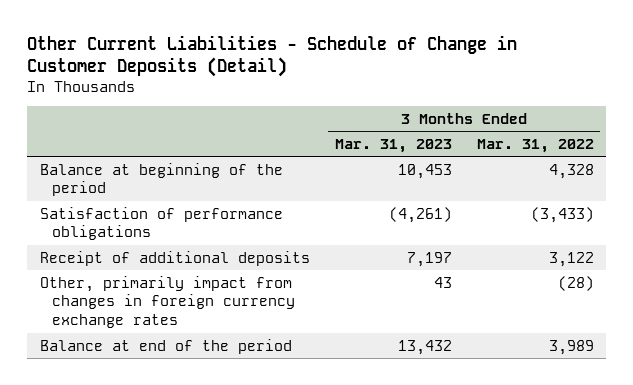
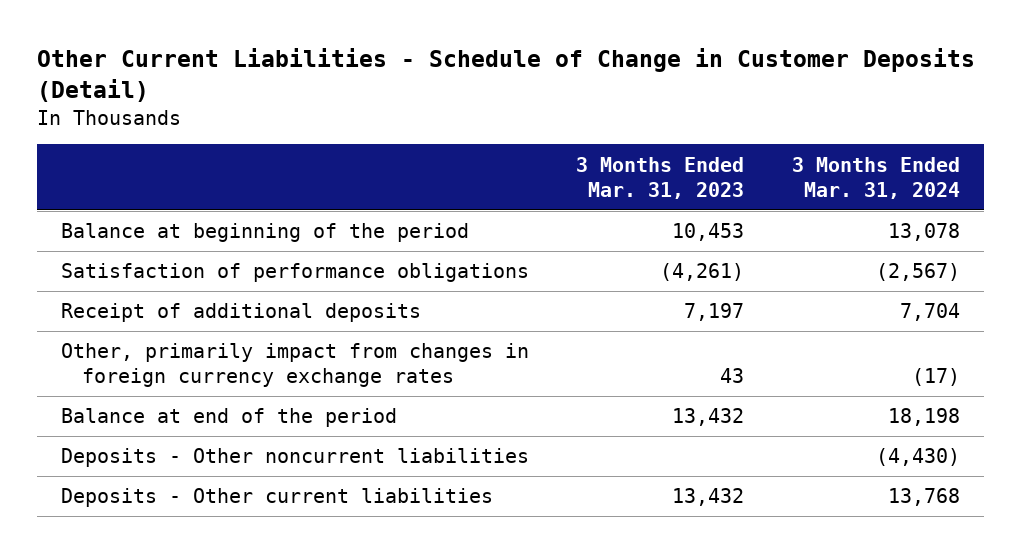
[476,138,594,153] Mar. 31, 2022 -> none
none -> [792,156,961,199] 3 Months Ended Mar. 31, 2024
none -> [60,448,529,468] Deposits - Other noncurrent liabilities
none -> [60,488,493,508] Deposits - Other current liabilities

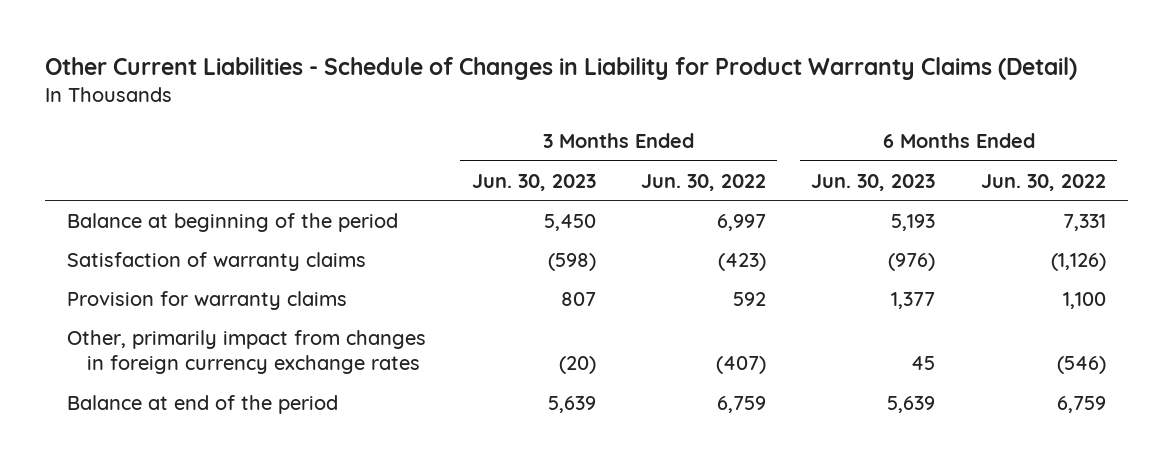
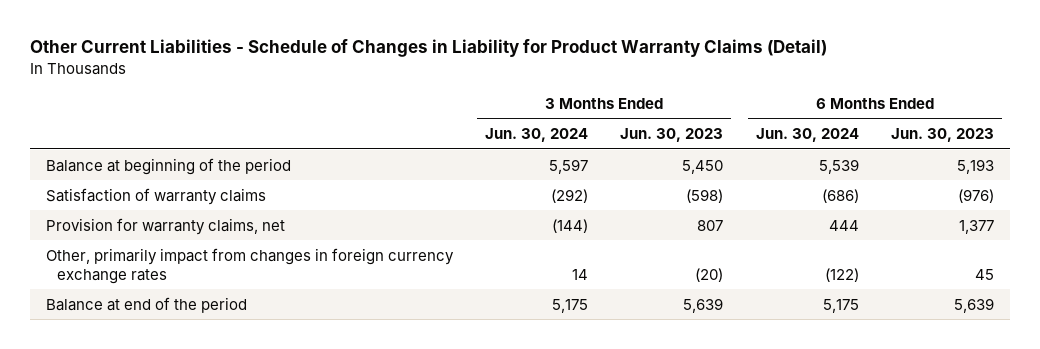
[640,173,766,191] Jun. 30, 2022 -> none
[980,173,1106,191] Jun. 30, 2022 -> none
none -> [485,128,589,143] Jun. 30, 2024
none -> [755,128,859,143] Jun. 30, 2024
[67,290,348,310] Provision for warranty claims -> [46,217,286,235] Provision for warranty claims, net

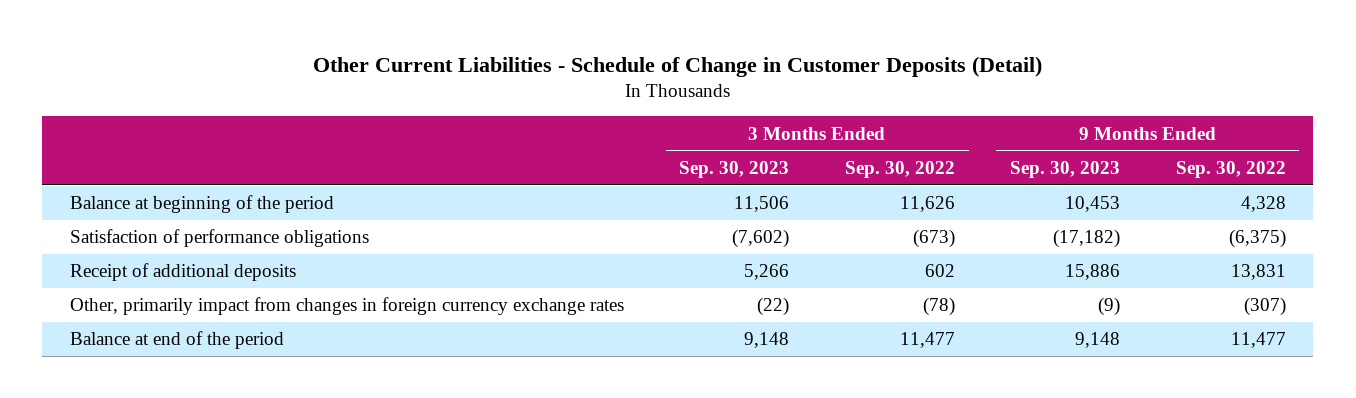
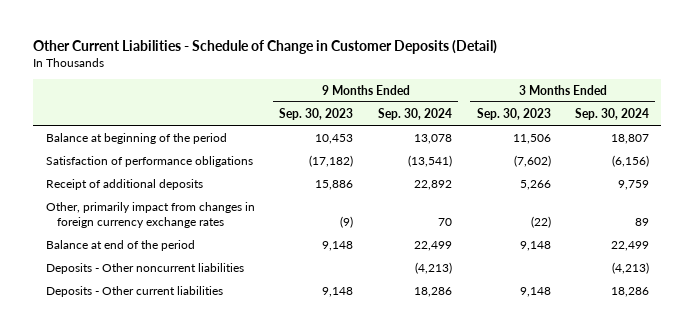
[844,160,955,178] Sep. 30, 2022 -> none
[1175,160,1286,178] Sep. 30, 2022 -> none
none -> [377,107,452,120] Sep. 30, 2024
none -> [575,107,650,120] Sep. 30, 2024
none -> [45,262,244,274] Deposits - Other noncurrent liabilities
none -> [45,285,223,297] Deposits - Other current liabilities

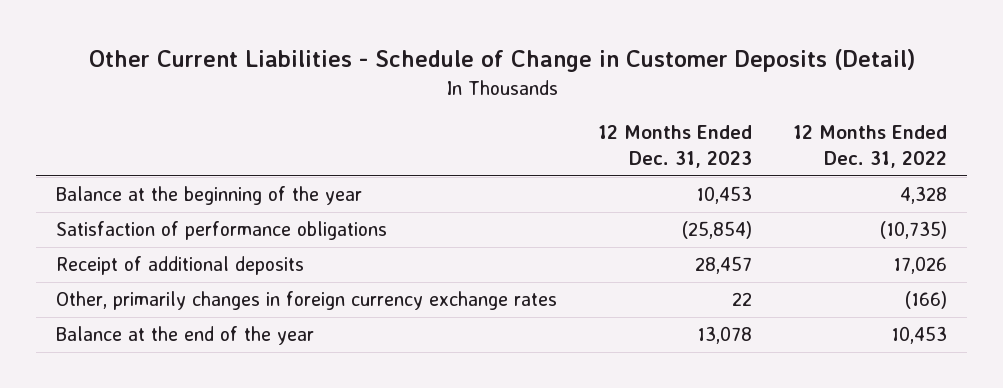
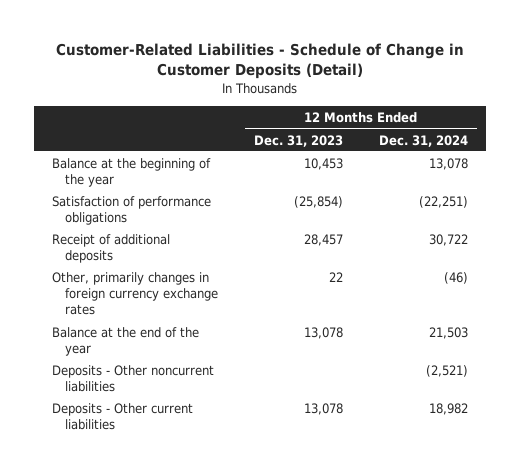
[88,49,915,73] Other Current Liabilities - Schedule of Change in Customer Deposits (Detail) -> [56,42,465,80] Customer-Related Liabilities - Schedule of Change in Customer Deposits (Detail)
[793,125,948,169] 12 Months Ended Dec. 31, 2022 -> none
none -> [379,134,469,147] Dec. 31, 2024
none -> [52,364,215,393] Deposits - Other noncurrent liabilities
none -> [52,402,194,431] Deposits - Other current liabilities

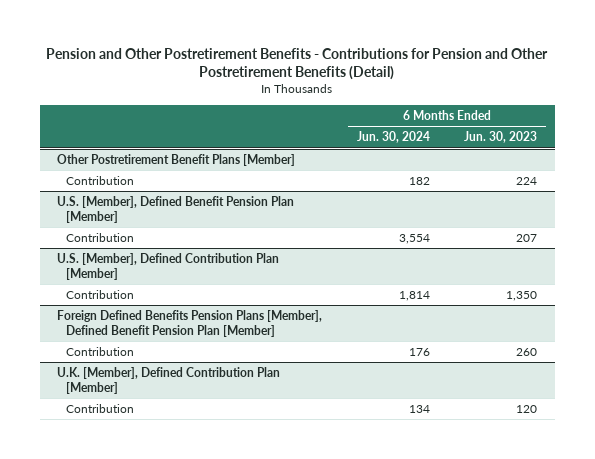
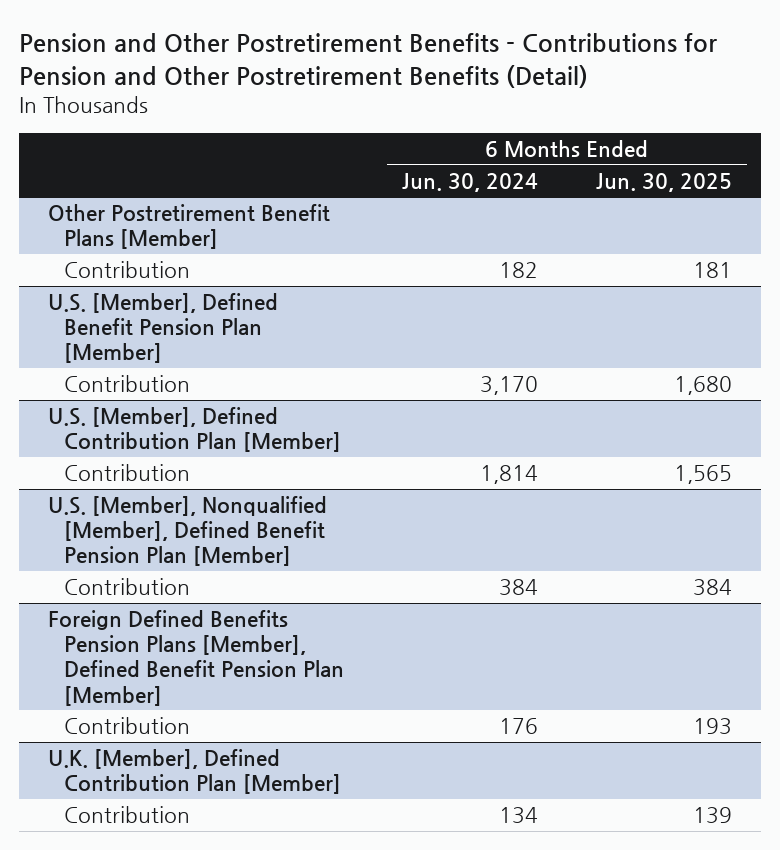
[464,131,538,144] Jun. 30, 2023 -> none
none -> [596,172,733,192] Jun. 30, 2025
[398,233,430,244] 3,554 -> [479,376,538,396] 3,170
none -> [47,496,327,567] U.S. [Member], Nonqualified [Member], Defined Benefit Pension Plan [Member]
none -> [63,578,190,596] Contribution

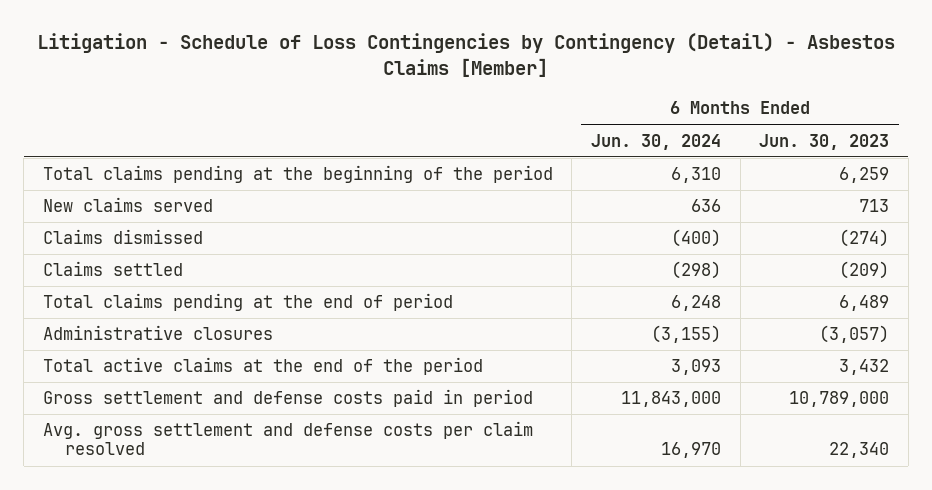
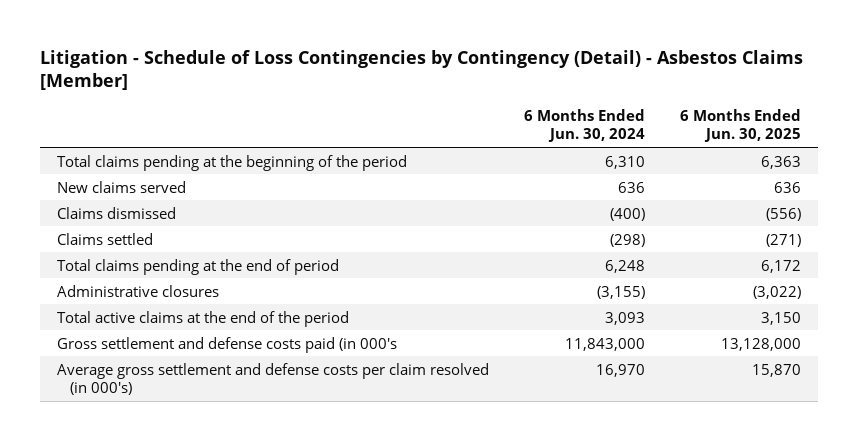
[759,133,890,150] Jun. 30, 2023 -> none
none -> [679,108,801,143] 6 Months Ended Jun. 30, 2025
[42,389,533,408] Gross settlement and defense costs paid in period -> [57,336,398,353] Gross settlement and defense costs paid (in 000's
[42,421,533,456] Avg. gross settlement and defense costs per claim resolved -> [57,362,490,395] Average gross settlement and defense costs per claim resolved (in 000's)

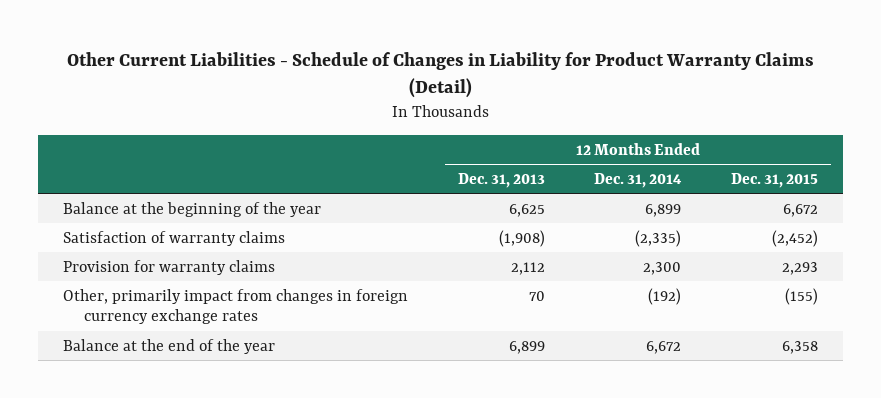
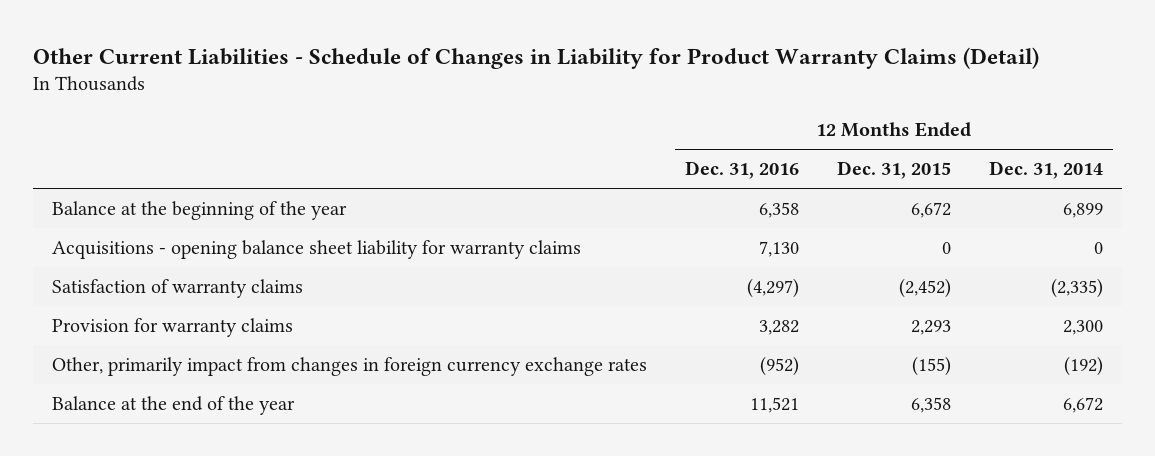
[457,172,545,188] Dec. 31, 2013 -> none
none -> [684,161,799,180] Dec. 31, 2016
none -> [51,239,581,259] Acquisitions - opening balance sheet liability for warranty claims

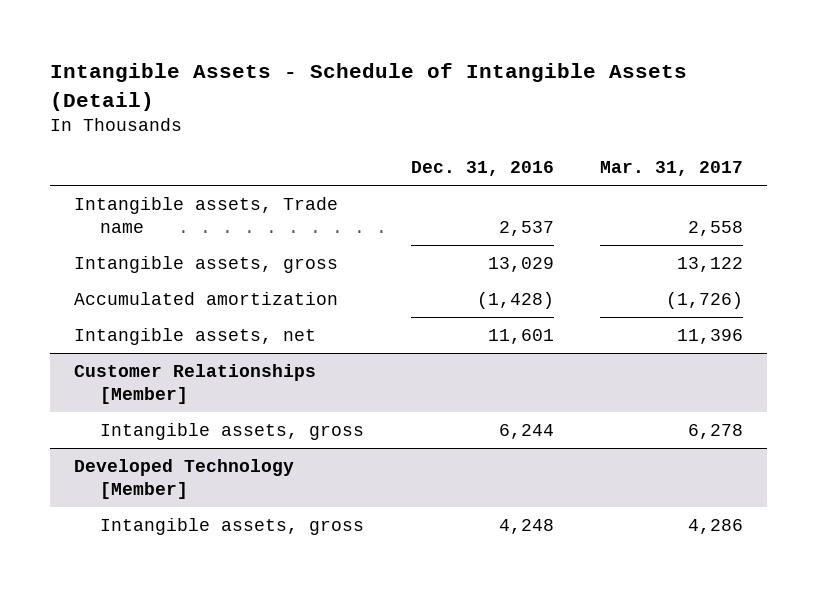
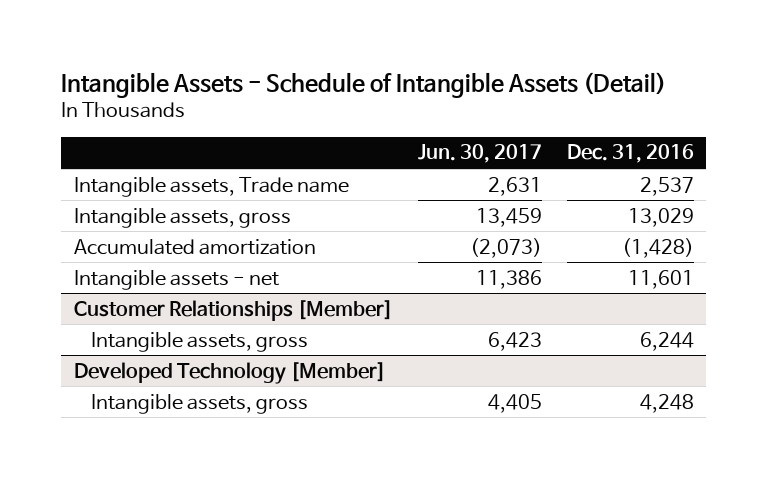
[600,161,744,177] Mar. 31, 2017 -> none
none -> [417,144,542,164] Jun. 30, 2017
[73,328,316,346] Intangible assets, net -> [73,269,279,290] Intangible assets - net

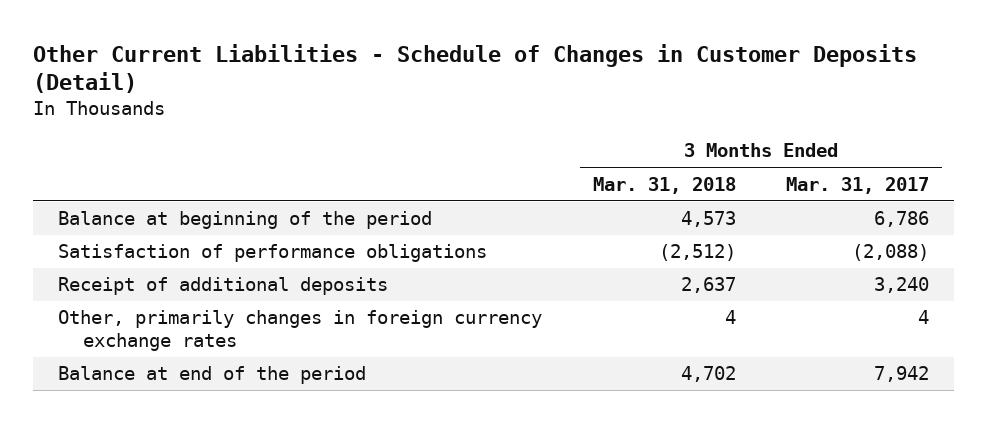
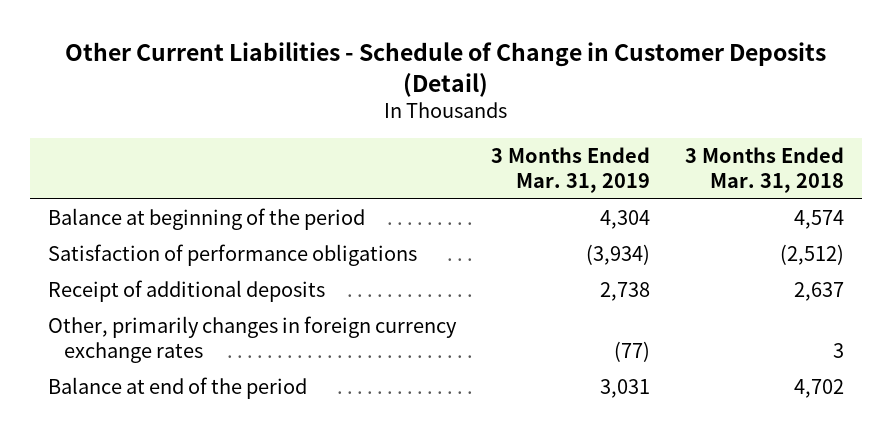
[32,43,917,94] Other Current Liabilities - Schedule of Changes in Customer Deposits (Detail) -> [64,41,826,97] Other Current Liabilities - Schedule of Change in Customer Deposits (Detail)
[786,176,930,194] Mar. 31, 2017 -> none
none -> [490,147,650,194] 3 Months Ended Mar. 31, 2019
[680,211,736,228] 4,573 -> [794,210,845,230] 4,574
[724,310,736,325] 4 -> [833,343,845,359] 3

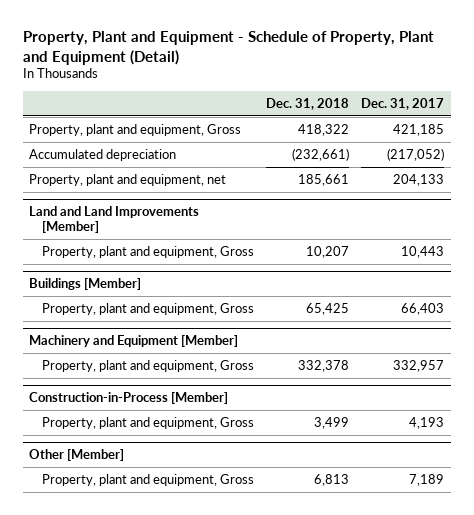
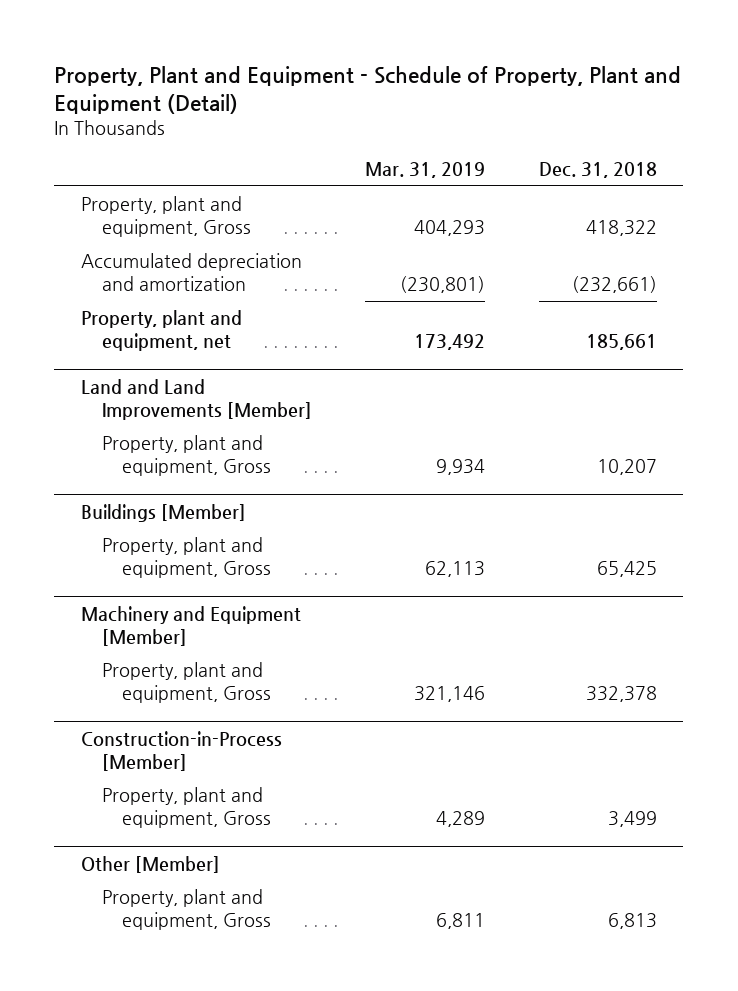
[361,97,445,110] Dec. 31, 2017 -> none
none -> [365,162,486,179] Mar. 31, 2019
[29,148,177,161] Accumulated depreciation -> [80,253,302,292] Accumulated depreciation and amortization

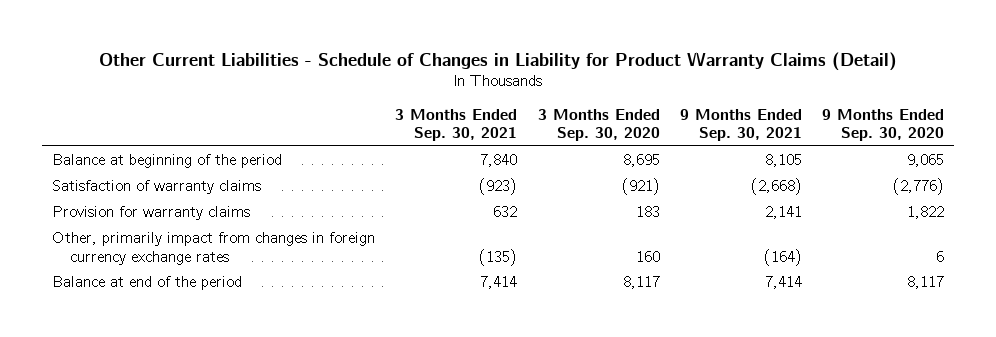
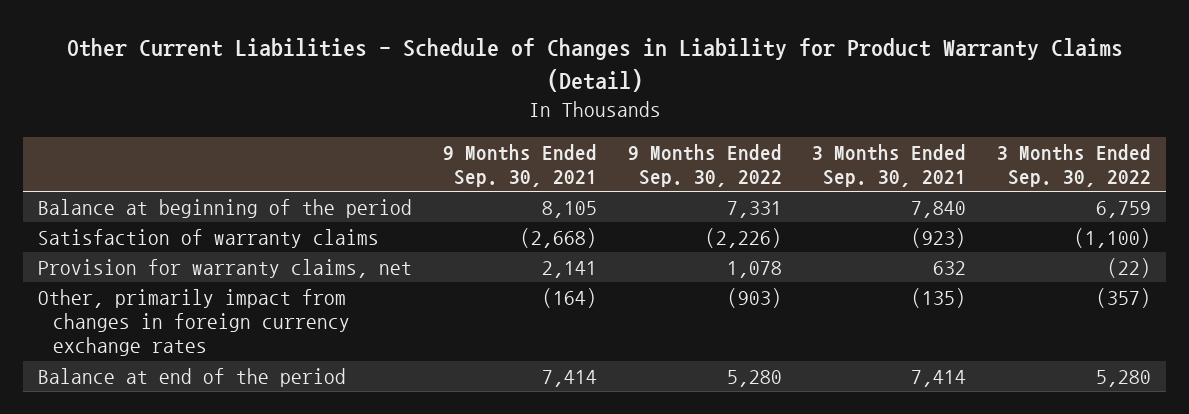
[537,108,660,142] 3 Months Ended Sep. 30, 2020 -> none
[822,108,945,142] 9 Months Ended Sep. 30, 2020 -> none
none -> [627,143,782,187] 9 Months Ended Sep. 30, 2022
none -> [996,143,1151,187] 3 Months Ended Sep. 30, 2022
[52,206,251,221] Provision for warranty claims -> [38,258,413,278] Provision for warranty claims, net

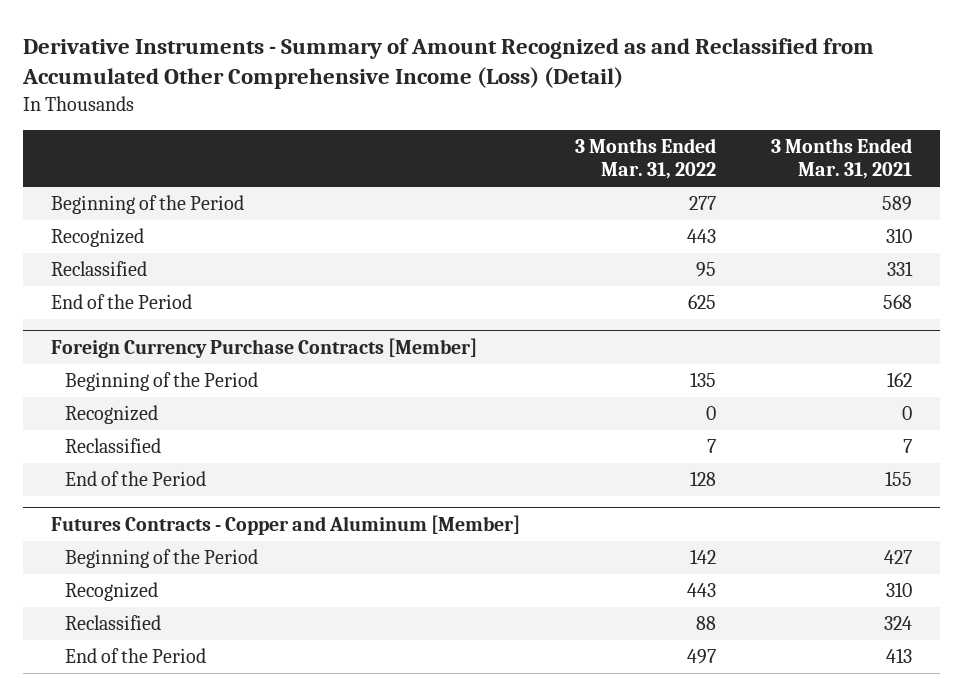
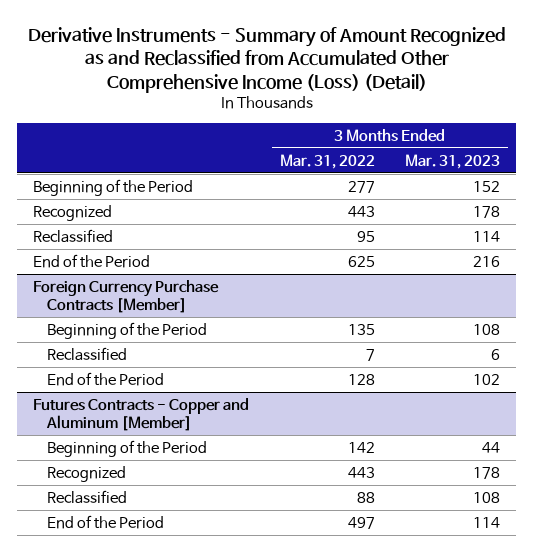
[771,138,913,180] 3 Months Ended Mar. 31, 2021 -> none
none -> [405,153,501,169] Mar. 31, 2023
[65,405,159,425] Recognized -> none

